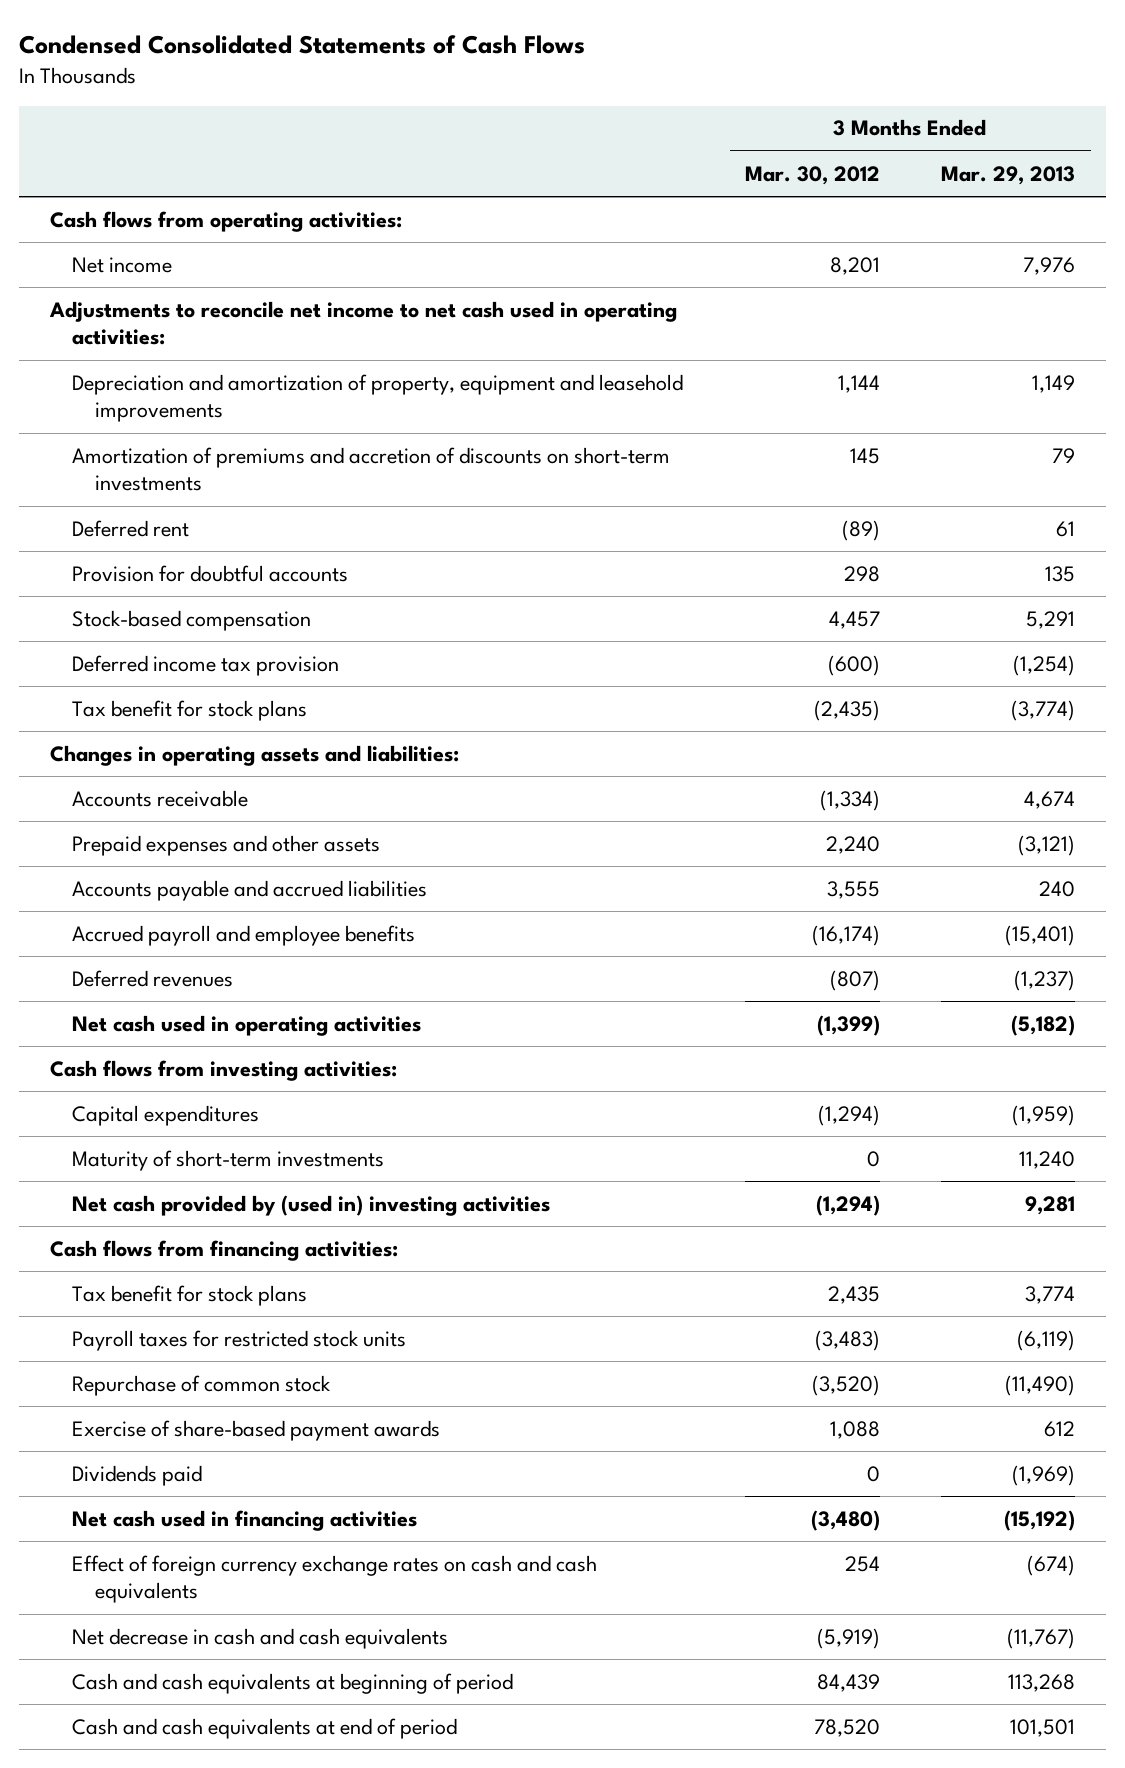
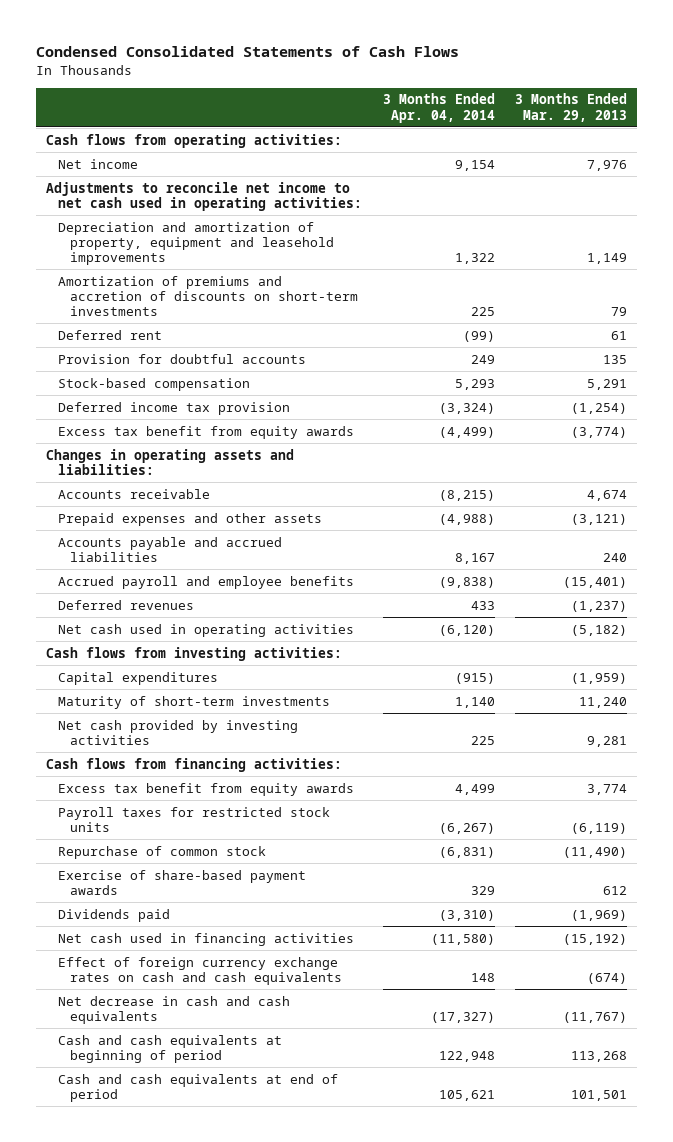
[744,165,880,185] Mar. 30, 2012 -> none
none -> [382,93,495,123] 3 Months Ended Apr. 04, 2014
[72,699,308,721] Tax benefit for stock plans -> [58,425,355,439] Excess tax benefit from equity awards
[72,1194,551,1216] Net cash provided by (used in) investing activities -> [58,719,299,745] Net cash provided by investing activities
[72,1284,308,1306] Tax benefit for stock plans -> [58,782,355,796] Excess tax benefit from equity awards

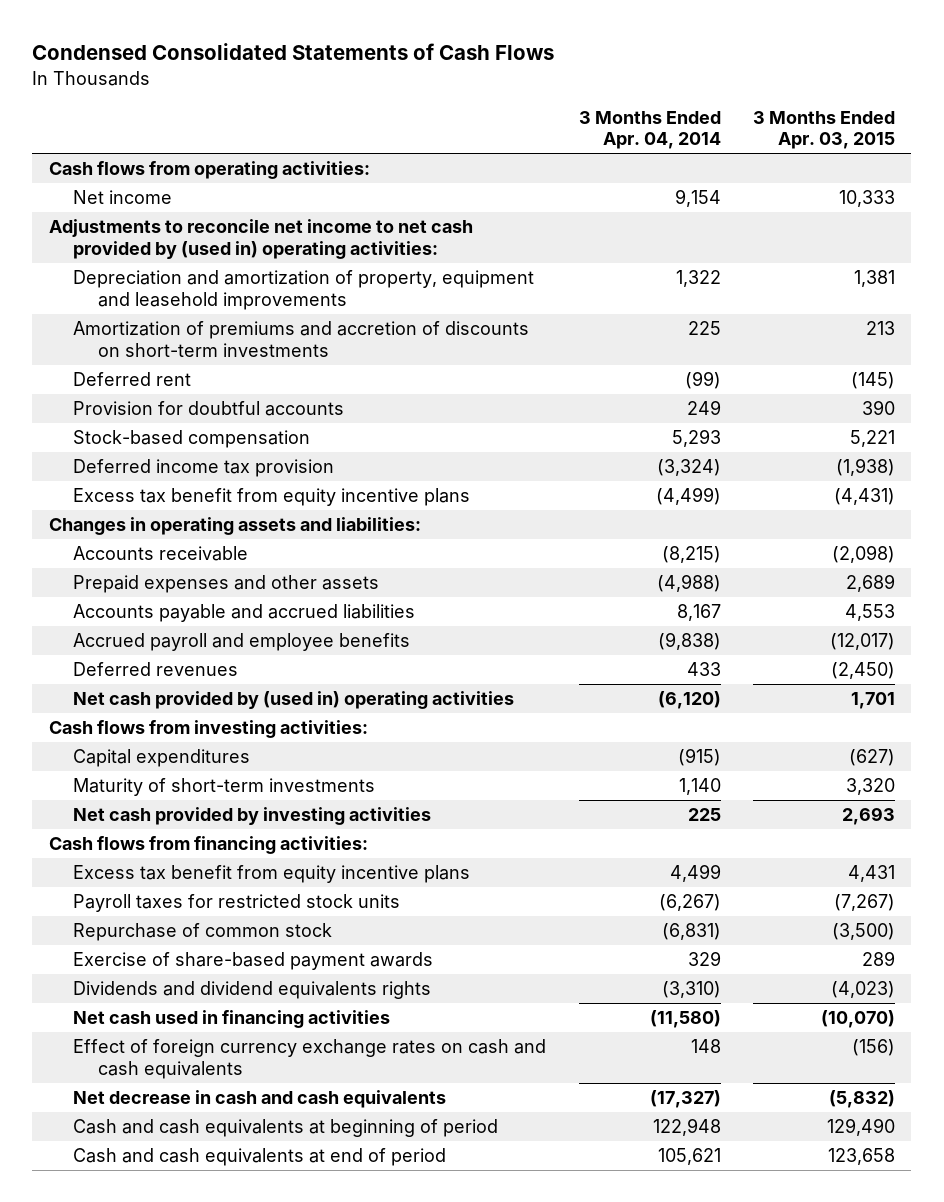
[514,93,627,122] 3 Months Ended Mar. 29, 2013 -> none
none -> [753,110,896,150] 3 Months Ended Apr. 03, 2015
[46,181,363,211] Adjustments to reconcile net income to net cash used in operating activities: -> [48,218,473,259] Adjustments to reconcile net income to net cash provided by (used in) operating activities:
[58,425,355,439] Excess tax benefit from equity awards -> [73,487,471,506] Excess tax benefit from equity incentive plans
[58,623,355,637] Net cash used in operating activities -> [73,690,515,709] Net cash provided by (used in) operating activities
[58,782,355,796] Excess tax benefit from equity awards -> [73,864,471,883] Excess tax benefit from equity incentive plans
[58,908,171,922] Dividends paid -> [73,980,432,999] Dividends and dividend equivalents rights

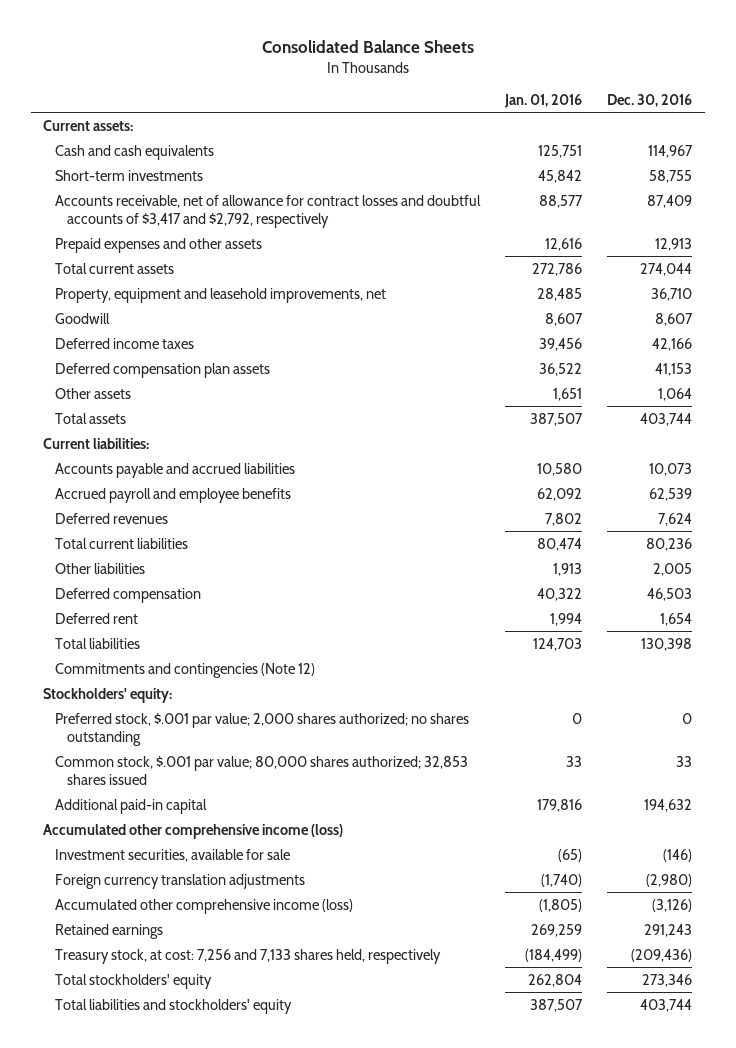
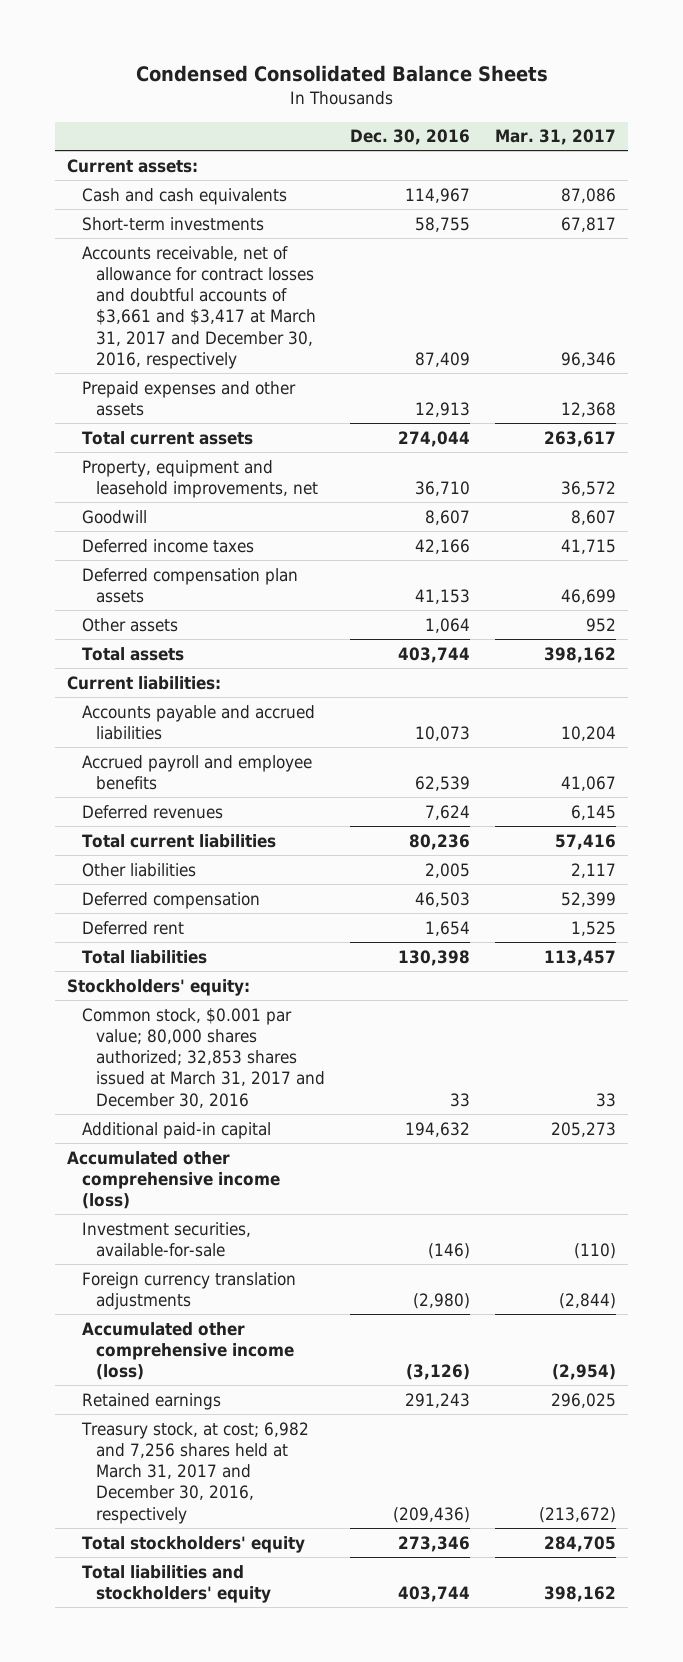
[261,40,474,54] Consolidated Balance Sheets -> [135,65,548,83] Condensed Consolidated Balance Sheets
[504,94,583,109] Jan. 01, 2016 -> none
none -> [494,129,616,146] Mar. 31, 2017
[55,194,482,228] Accounts receivable, net of allowance for contract losses and doubtful accounts of $3,417 and $2,792, respectively -> [81,245,316,369] Accounts receivable, net of allowance for contract losses and doubtful accounts of $3,661 and $3,417 at March 31, 2017 and December 30, 2016, respectively
[55,662,316,678] Commitments and contingencies (Note 12) -> none
[55,712,470,746] Preferred stock, $.001 par value; 2,000 shares authorized; no shares outstanding -> none
[55,755,469,785] Common stock, $.001 par value; 80,000 shares authorized; 32,853 shares issued -> [81,1007,325,1108] Common stock, $0.001 par value; 80,000 shares authorized; 32,853 shares issued at March 31, 2017 and December 30, 2016
[55,848,291,862] Investment securities, available for sale -> [81,1221,251,1257] Investment securities, available-for-sale
[55,948,442,964] Treasury stock, at cost: 7,256 and 7,133 shares held, respectively -> [80,1421,309,1524] Treasury stock, at cost; 6,982 and 7,256 shares held at March 31, 2017 and December 30, 2016, respectively

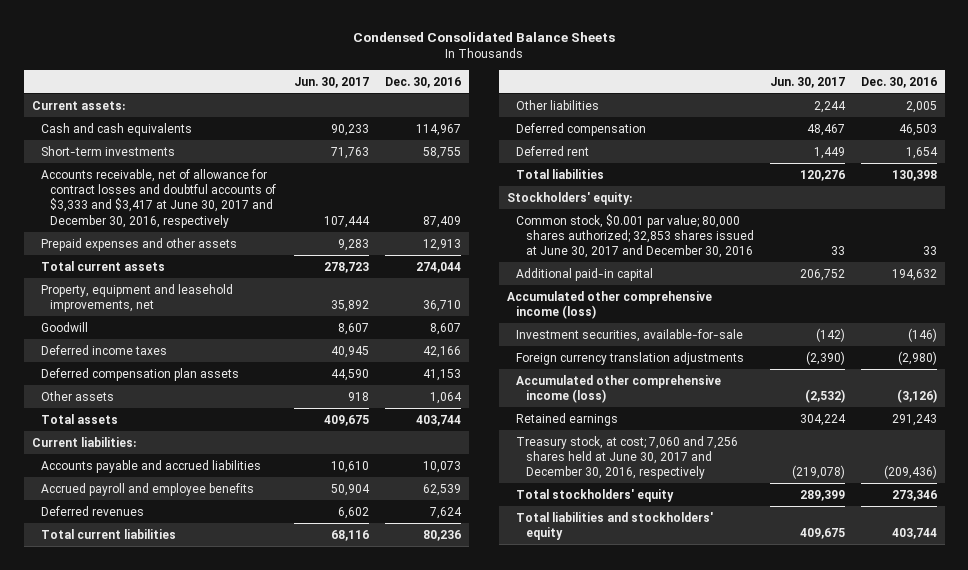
[494,129,616,146] Mar. 31, 2017 -> none
none -> [294,76,370,88] Jun. 30, 2017
[81,245,316,369] Accounts receivable, net of allowance for contract losses and doubtful accounts of $3,661 and $3,417 at March 31, 2017 and December 30, 2016, respectively -> [40,168,277,228] Accounts receivable, net of allowance for contract losses and doubtful accounts of $3,333 and $3,417 at June 30, 2017 and December 30, 2016, respectively
[81,1007,325,1108] Common stock, $0.001 par value; 80,000 shares authorized; 32,853 shares issued at March 31, 2017 and December 30, 2016 -> [516,213,754,259] Common stock, $0.001 par value; 80,000 shares authorized; 32,853 shares issued at June 30, 2017 and December 30, 2016
[80,1421,309,1524] Treasury stock, at cost; 6,982 and 7,256 shares held at March 31, 2017 and December 30, 2016, respectively -> [516,435,739,480] Treasury stock, at cost; 7,060 and 7,256 shares held at June 30, 2017 and December 30, 2016, respectively

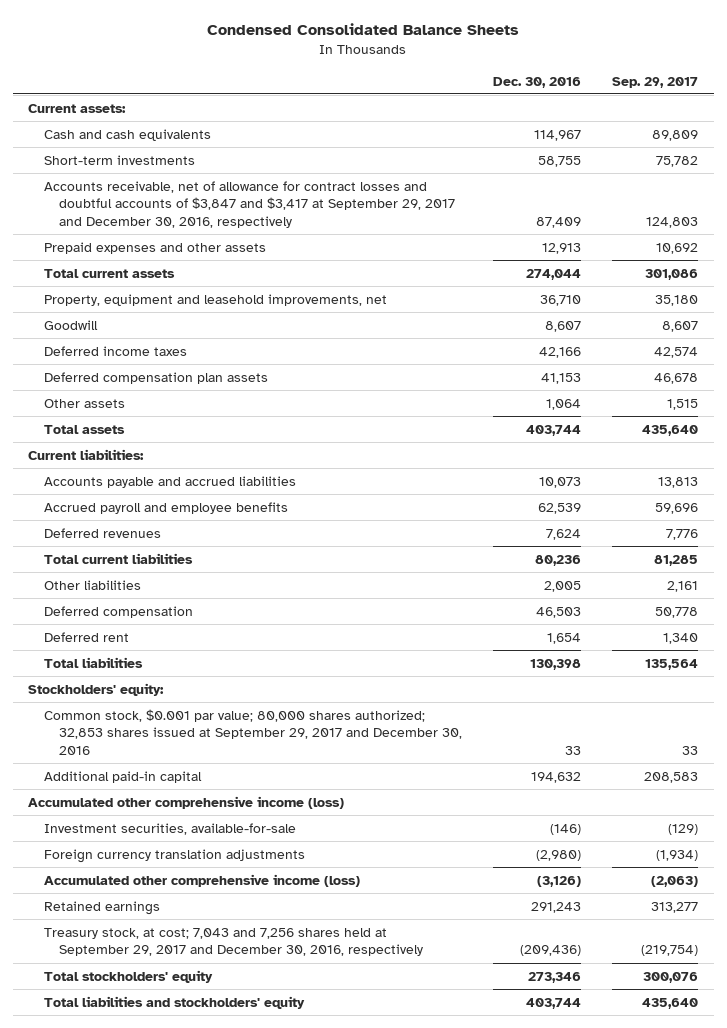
[294,76,370,88] Jun. 30, 2017 -> none
none -> [612,76,699,88] Sep. 29, 2017
[40,168,277,228] Accounts receivable, net of allowance for contract losses and doubtful accounts of $3,333 and $3,417 at June 30, 2017 and December 30, 2016, respectively -> [43,180,455,228] Accounts receivable, net of allowance for contract losses and doubtful accounts of $3,847 and $3,417 at September 29, 2017 and December 30, 2016, respectively
[516,213,754,259] Common stock, $0.001 par value; 80,000 shares authorized; 32,853 shares issued at June 30, 2017 and December 30, 2016 -> [43,708,462,755] Common stock, $0.001 par value; 80,000 shares authorized; 32,853 shares issued at September 29, 2017 and December 30, 2016
[516,435,739,480] Treasury stock, at cost; 7,060 and 7,256 shares held at June 30, 2017 and December 30, 2016, respectively -> [43,927,423,957] Treasury stock, at cost; 7,043 and 7,256 shares held at September 29, 2017 and December 30, 2016, respectively

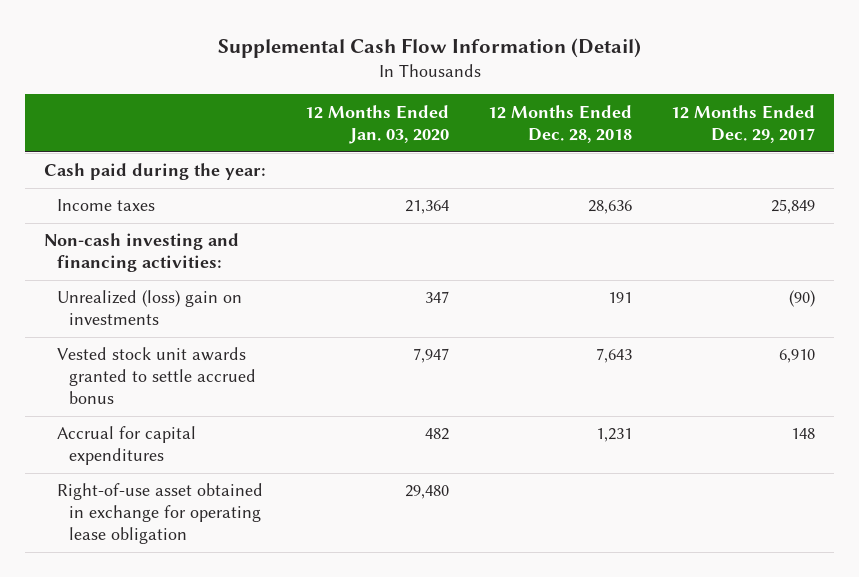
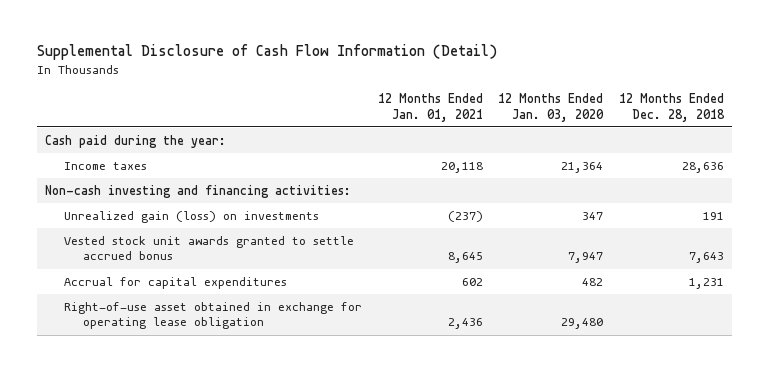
[217,37,641,58] Supplemental Cash Flow Information (Detail) -> [36,44,497,61] Supplemental Disclosure of Cash Flow Information (Detail)
[670,104,815,143] 12 Months Ended Dec. 29, 2017 -> none
none -> [377,93,483,122] 12 Months Ended Jan. 01, 2021
[56,290,242,326] Unrealized (loss) gain on investments -> [63,210,319,223] Unrealized gain (loss) on investments

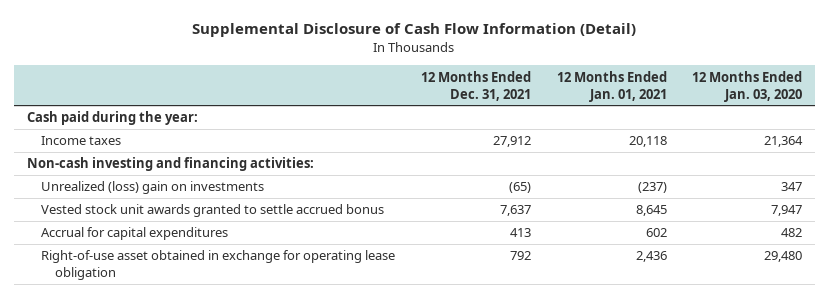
[619,93,726,122] 12 Months Ended Dec. 28, 2018 -> none
none -> [420,70,531,101] 12 Months Ended Dec. 31, 2021
[63,210,319,223] Unrealized gain (loss) on investments -> [41,181,265,195] Unrealized (loss) gain on investments

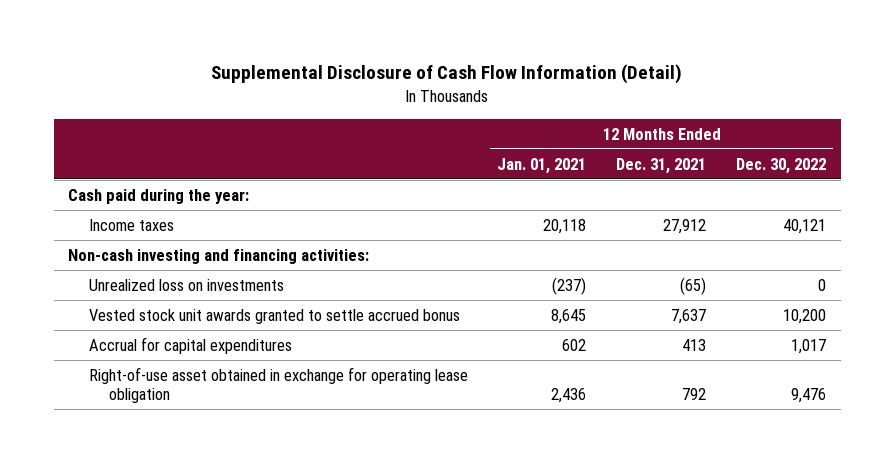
[692,70,803,102] 12 Months Ended Jan. 03, 2020 -> none
none -> [735,157,826,174] Dec. 30, 2022
[41,181,265,195] Unrealized (loss) gain on investments -> [88,278,284,291] Unrealized loss on investments

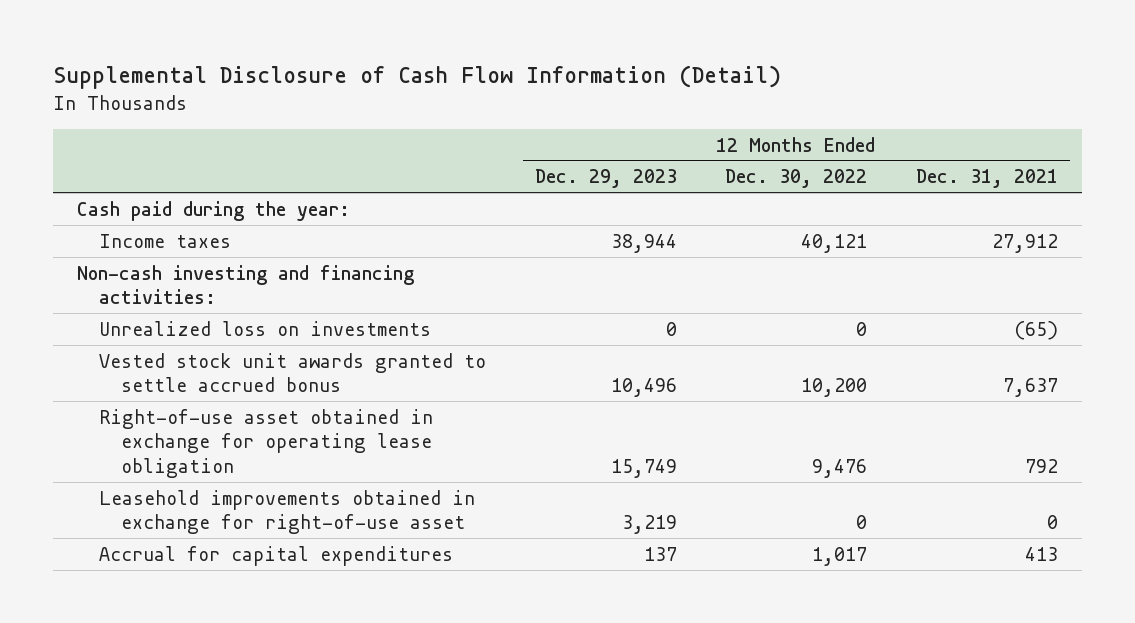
[497,157,587,174] Jan. 01, 2021 -> none
none -> [534,169,677,189] Dec. 29, 2023
none -> [99,489,476,535] Leasehold improvements obtained in exchange for right-of-use asset
[88,336,292,354] Accrual for capital expenditures -> [99,545,454,566] Accrual for capital expenditures

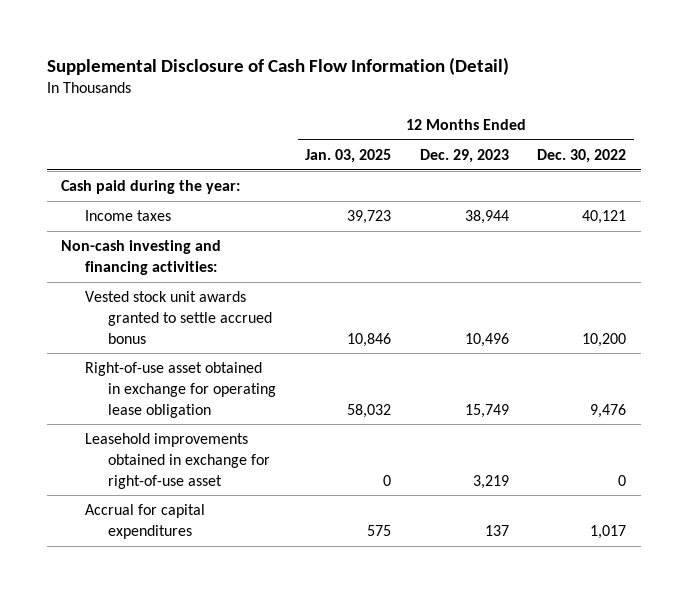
[915,169,1058,189] Dec. 31, 2021 -> none
none -> [304,148,391,163] Jan. 03, 2025
[99,320,432,336] Unrealized loss on investments -> none

